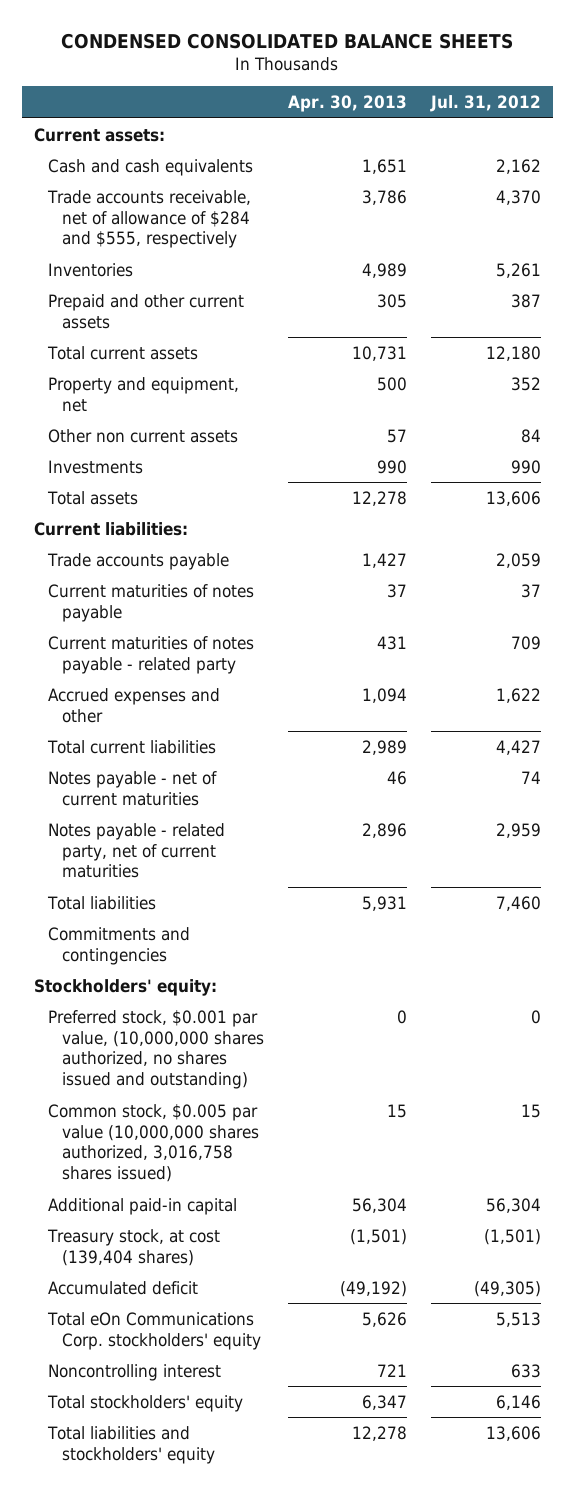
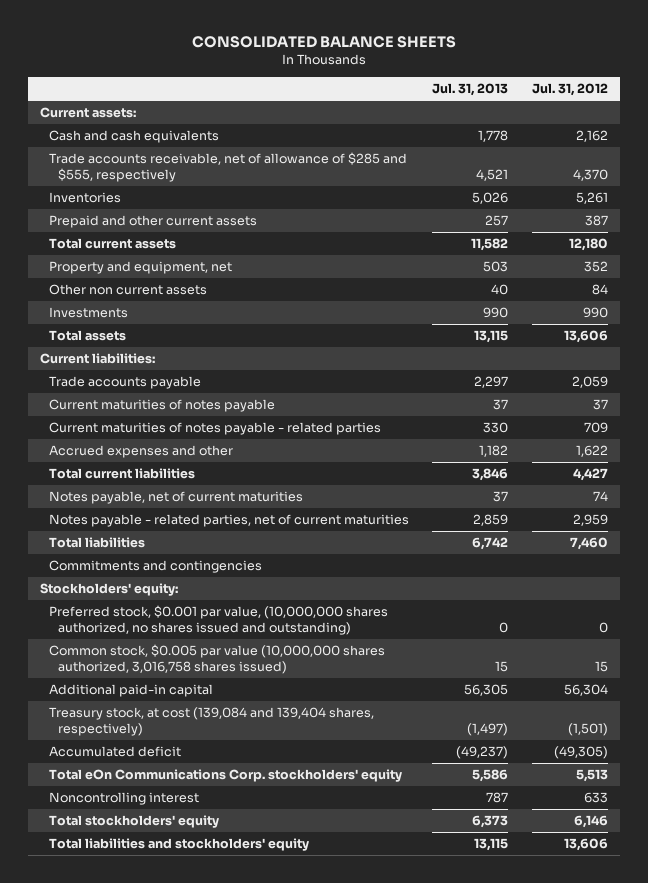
[61,32,514,49] CONDENSED CONSOLIDATED BALANCE SHEETS -> [191,36,456,49] CONSOLIDATED BALANCE SHEETS
[288,95,408,113] Apr. 30, 2013 -> none
none -> [432,83,509,97] Jul. 31, 2013
[47,189,252,249] Trade accounts receivable, net of allowance of $284 and $555, respectively -> [48,152,407,182] Trade accounts receivable, net of allowance of $285 and $555, respectively
[48,635,255,674] Current maturities of notes payable - related party -> [48,422,381,436] Current maturities of notes payable - related parties
[48,770,218,806] Notes payable - net of current maturities -> [48,491,303,505] Notes payable, net of current maturities
[48,822,226,879] Notes payable - related party, net of current maturities -> [48,514,409,528] Notes payable - related parties, net of current maturities
[47,1228,221,1266] Treasury stock, at cost (139,404 shares) -> [48,707,374,736] Treasury stock, at cost (139,084 and 139,404 shares, respectively)

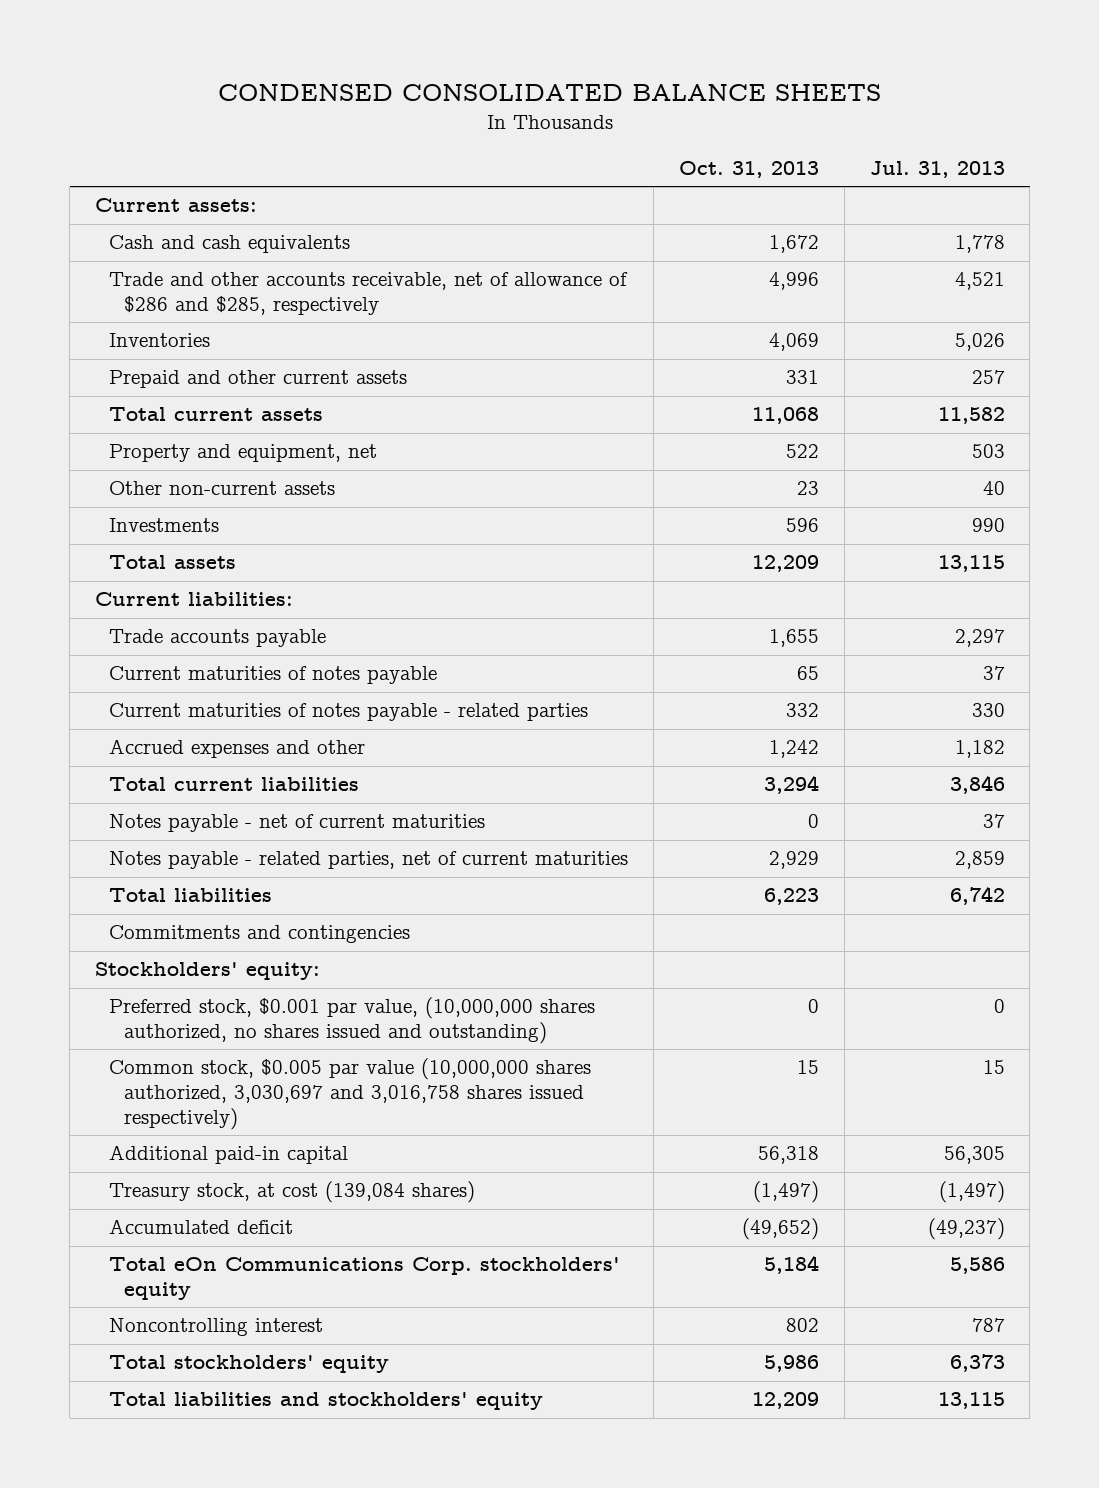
[191,36,456,49] CONSOLIDATED BALANCE SHEETS -> [217,84,881,102] CONDENSED CONSOLIDATED BALANCE SHEETS
[532,83,609,97] Jul. 31, 2012 -> none
none -> [678,160,819,178] Oct. 31, 2013
[48,152,407,182] Trade accounts receivable, net of allowance of $285 and $555, respectively -> [109,272,629,316] Trade and other accounts receivable, net of allowance of $286 and $285, respectively
[48,284,207,296] Other non current assets -> [109,481,336,496] Other non-current assets
[48,491,303,505] Notes payable, net of current maturities -> [109,814,486,833] Notes payable - net of current maturities
[48,644,385,674] Common stock, $0.005 par value (10,000,000 shares authorized, 3,016,758 shares issued) -> [109,1058,592,1130] Common stock, $0.005 par value (10,000,000 shares authorized, 3,030,697 and 3,016,758 shares issued respectively)
[48,707,374,736] Treasury stock, at cost (139,084 and 139,404 shares, respectively) -> [109,1181,476,1204] Treasury stock, at cost (139,084 shares)

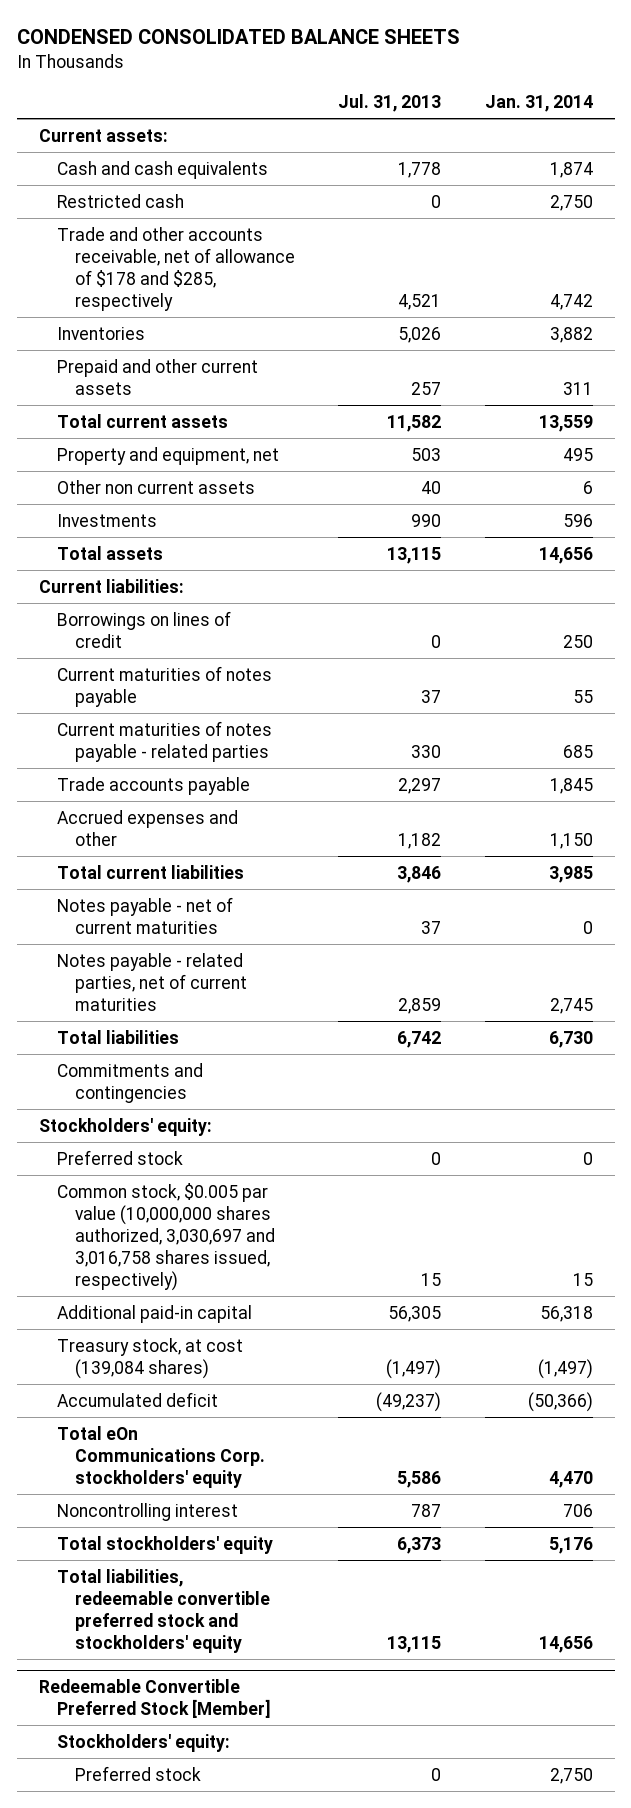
[678,160,819,178] Oct. 31, 2013 -> none
none -> [484,94,593,112] Jan. 31, 2014
none -> [56,193,184,208] Restricted cash
[109,272,629,316] Trade and other accounts receivable, net of allowance of $286 and $285, respectively -> [56,226,295,311] Trade and other accounts receivable, net of allowance of $178 and $285, respectively
[109,481,336,496] Other non-current assets -> [56,479,255,494] Other non current assets
none -> [56,610,231,648] Borrowings on lines of credit
[109,629,327,648] Trade accounts payable -> [56,776,250,795] Trade accounts payable
[109,997,596,1045] Preferred stock, $0.001 par value, (10,000,000 shares authorized, no shares issued and outstanding) -> [56,1149,183,1165] Preferred stock
[109,1058,592,1130] Common stock, $0.005 par value (10,000,000 shares authorized, 3,030,697 and 3,016,758 shares issued respectively) -> [56,1182,275,1291] Common stock, $0.005 par value (10,000,000 shares authorized, 3,030,697 and 3,016,758 shares issued, respectively)
[109,1392,544,1411] Total liabilities and stockholders' equity -> [56,1568,270,1653] Total liabilities, redeemable convertible preferred stock and stockholders' equity
none -> [38,1678,271,1718] Redeemable Convertible Preferred Stock [Member]
none -> [56,1733,230,1752] Stockholders' equity:
none -> [74,1765,201,1781] Preferred stock

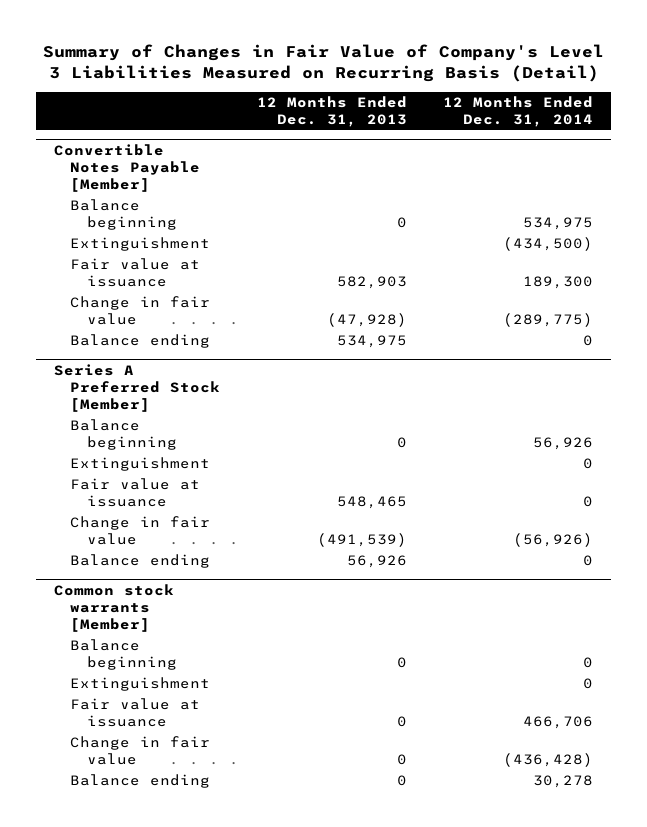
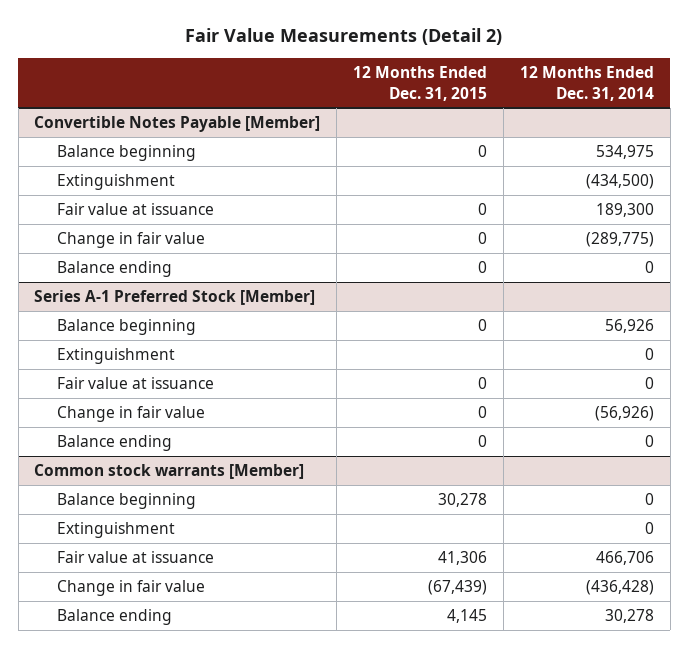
[42,43,604,83] Summary of Changes in Fair Value of Company's Level 3 Liabilities Measured on Recurring Basis (Detail) -> [185,28,503,46] Fair Value Measurements (Detail 2)
[256,96,407,127] 12 Months Ended Dec. 31, 2013 -> none
none -> [353,66,488,101] 12 Months Ended Dec. 31, 2015
[54,363,221,412] Series A Preferred Stock [Member] -> [34,290,316,306] Series A-1 Preferred Stock [Member]

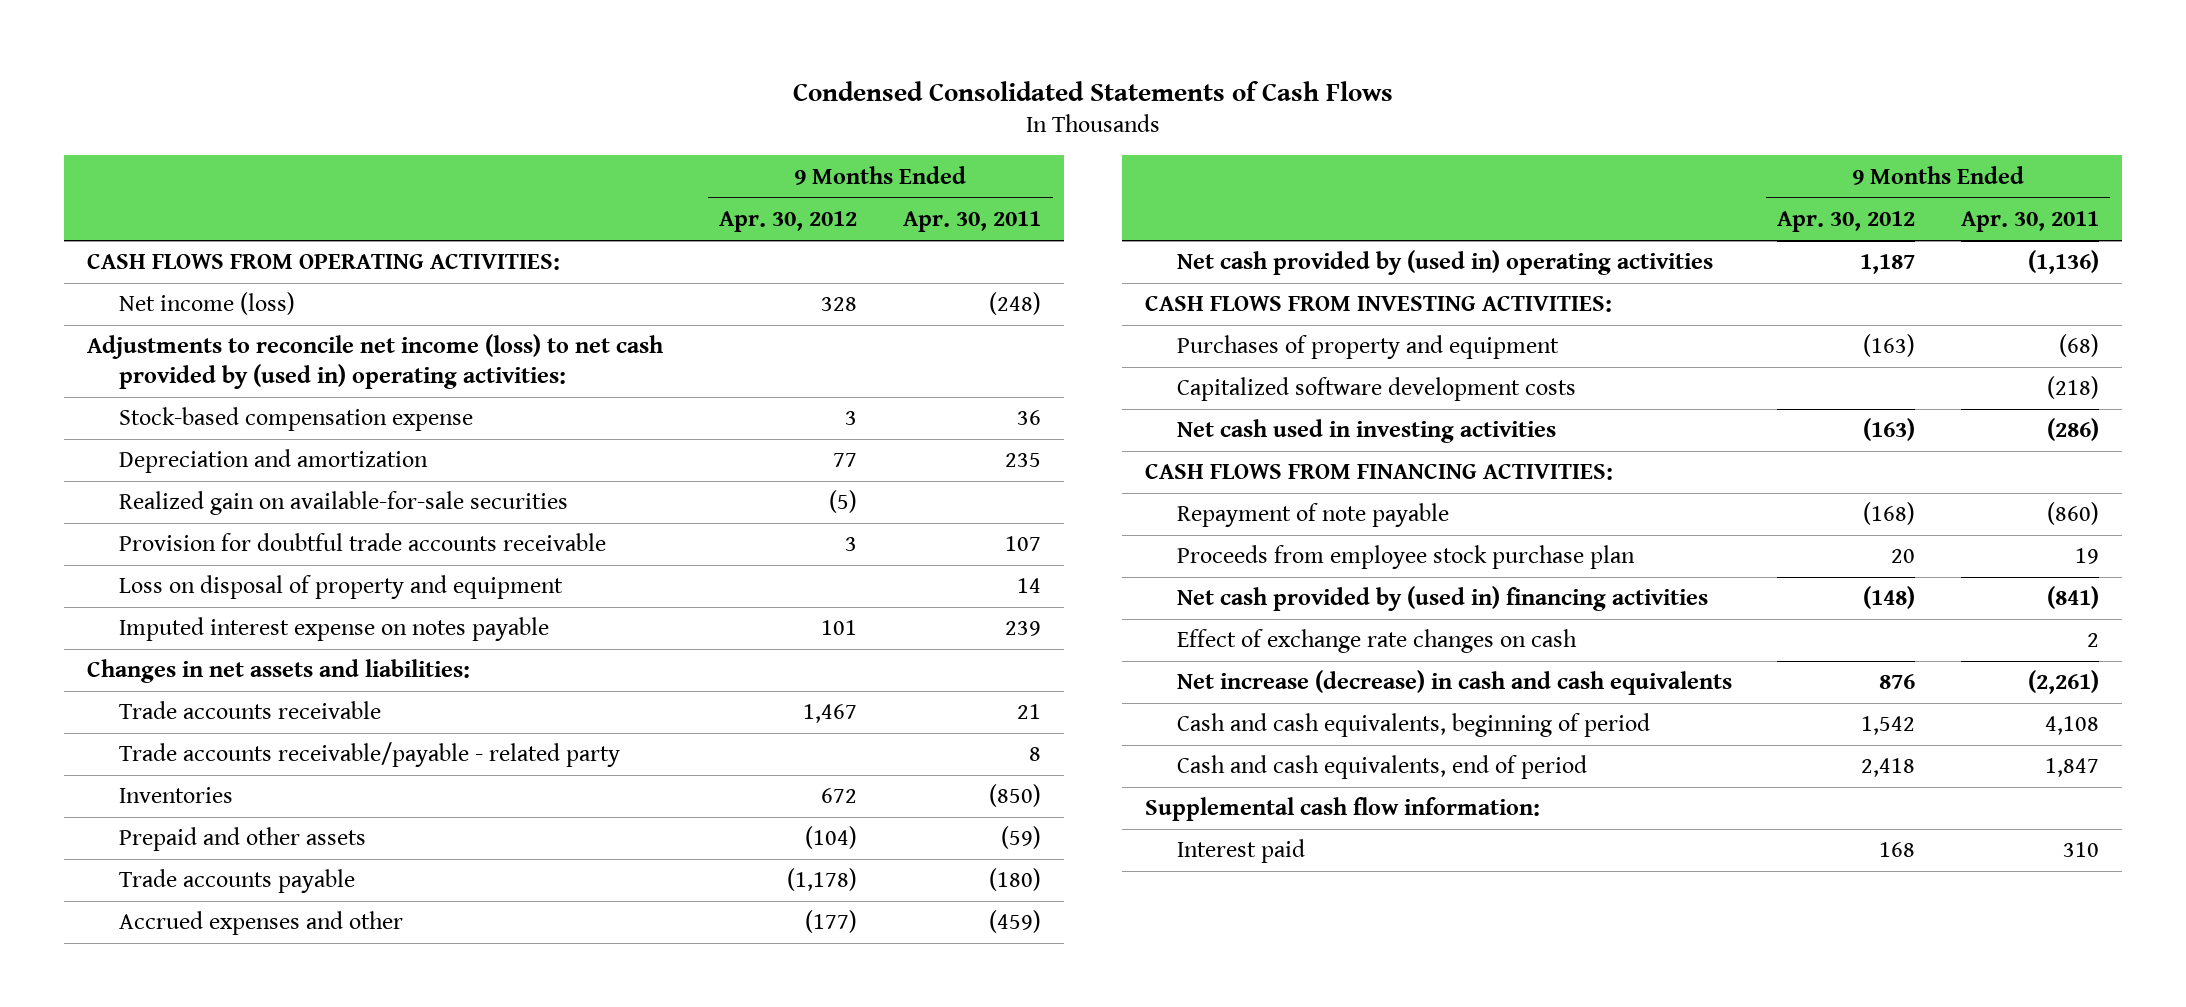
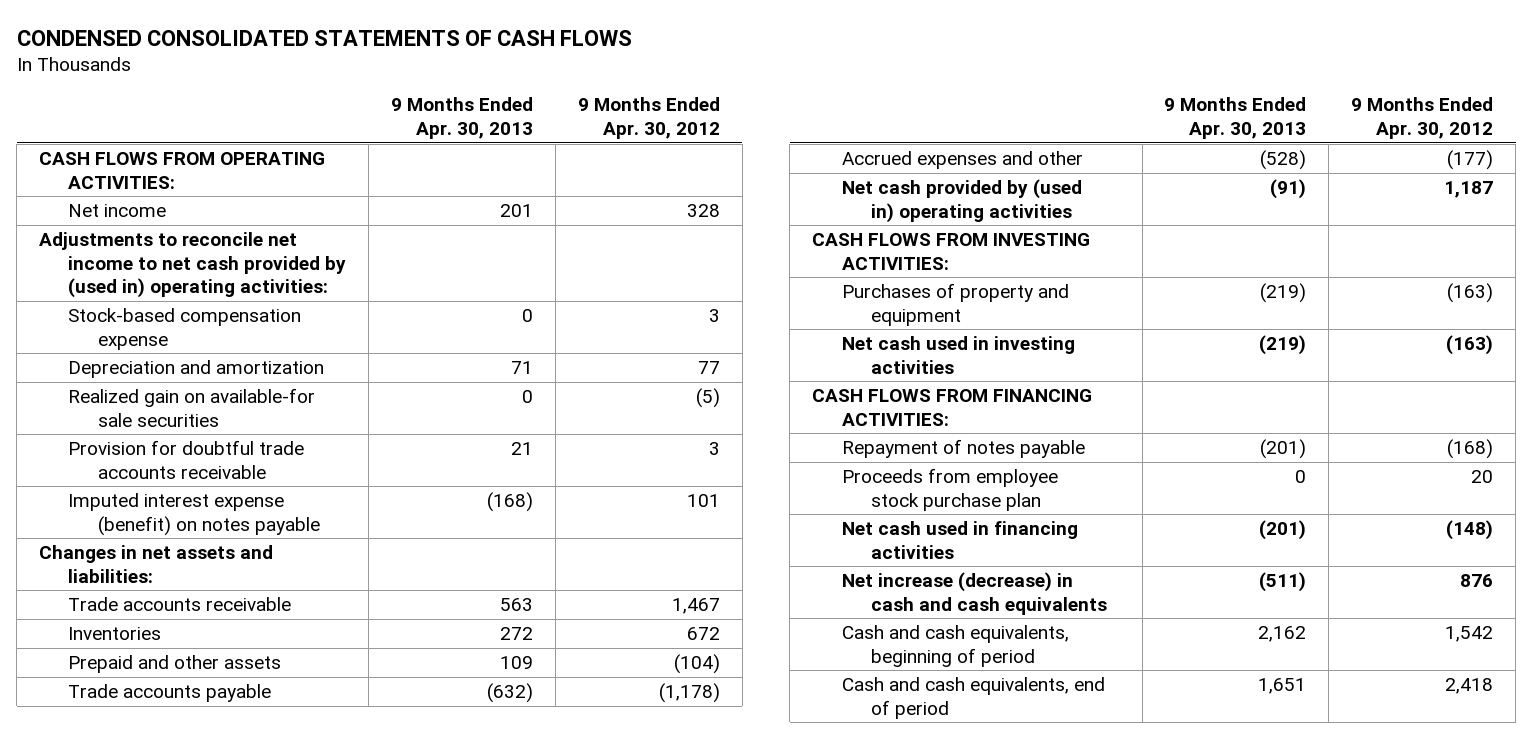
[793,80,1394,101] Condensed Consolidated Statements of Cash Flows -> [16,29,632,46] CONDENSED CONSOLIDATED STATEMENTS OF CASH FLOWS
[903,211,1042,233] Apr. 30, 2011 -> none
none -> [391,97,534,140] 9 Months Ended Apr. 30, 2013
[118,292,295,316] Net income (loss) -> [68,204,167,218] Net income
[87,334,664,389] Adjustments to reconcile net income (loss) to net cash provided by (used in) operating activities: -> [38,232,347,299] Adjustments to reconcile net income to net cash provided by (used in) operating activities:
[118,491,568,516] Realized gain on available-for-sale securities -> [68,388,316,427] Realized gain on available-for sale securities
[118,575,563,600] Loss on disposal of property and equipment -> none
[118,617,549,642] Imputed interest expense on notes payable -> [68,493,320,536] Imputed interest expense (benefit) on notes payable
[118,742,620,768] Trade accounts receivable/payable - related party -> none
[1176,377,1576,402] Capitalized software development costs -> none
[1176,503,1449,528] Repayment of note payable -> [841,439,1085,459] Repayment of notes payable
[1176,629,1577,654] Effect of exchange rate changes on cash -> none
[1176,586,1708,612] Net cash provided by (used in) financing activities -> [841,521,1078,559] Net cash used in financing activities
[1145,797,1541,822] Supplemental cash flow information: -> none
[1176,839,1305,864] Interest paid -> none

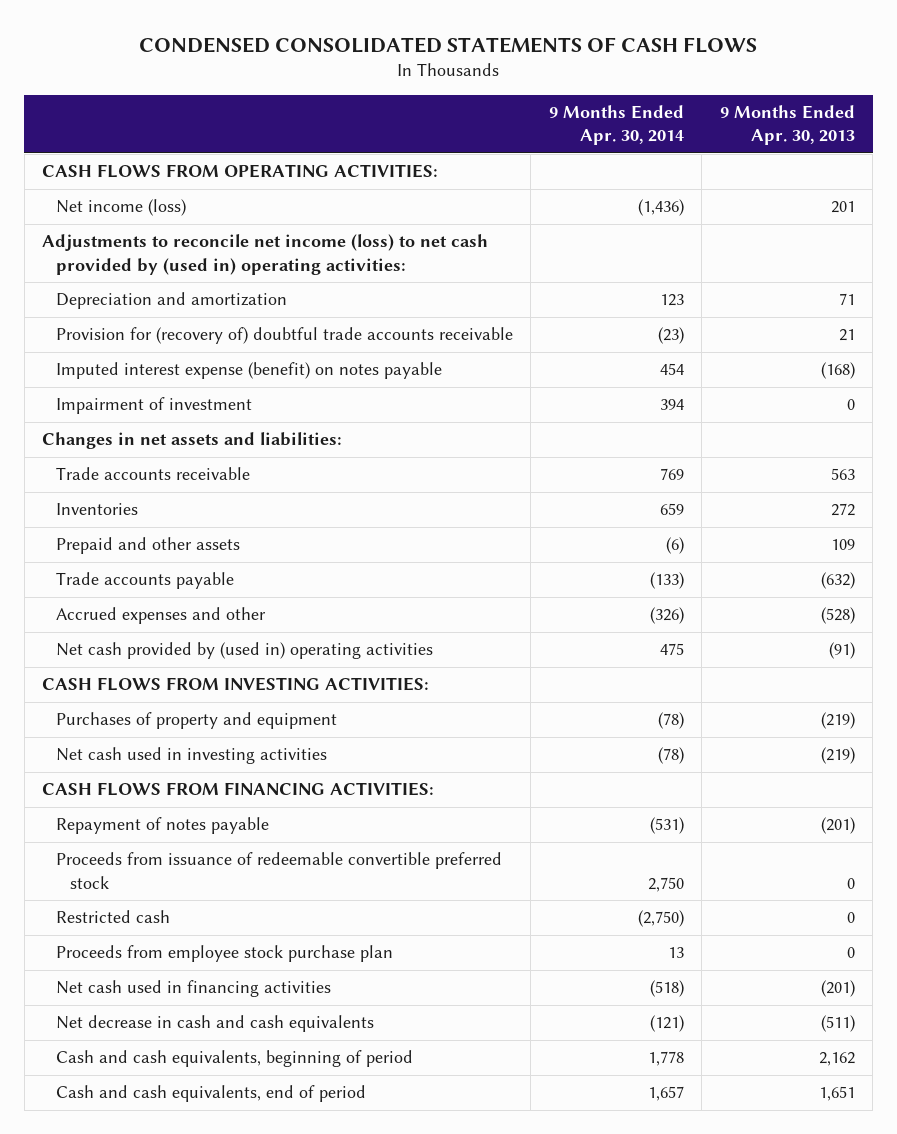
[578,97,721,140] 9 Months Ended Apr. 30, 2012 -> none
none -> [548,104,684,146] 9 Months Ended Apr. 30, 2014
[68,308,302,350] Stock-based compensation expense -> none
[68,204,167,218] Net income -> [55,199,186,217] Net income (loss)
[38,232,347,299] Adjustments to reconcile net income to net cash provided by (used in) operating activities: -> [41,234,488,275] Adjustments to reconcile net income (loss) to net cash provided by (used in) operating activities:
[68,388,316,427] Realized gain on available-for sale securities -> none
[68,440,305,479] Provision for doubtful trade accounts receivable -> [55,327,513,345] Provision for (recovery of) doubtful trade accounts receivable
none -> [55,397,252,415] Impairment of investment
none -> [55,852,502,889] Proceeds from issuance of redeemable convertible preferred stock
none -> [55,910,170,924] Restricted cash
[841,572,1108,615] Net increase (decrease) in cash and cash equivalents -> [55,1015,374,1033] Net decrease in cash and cash equivalents

